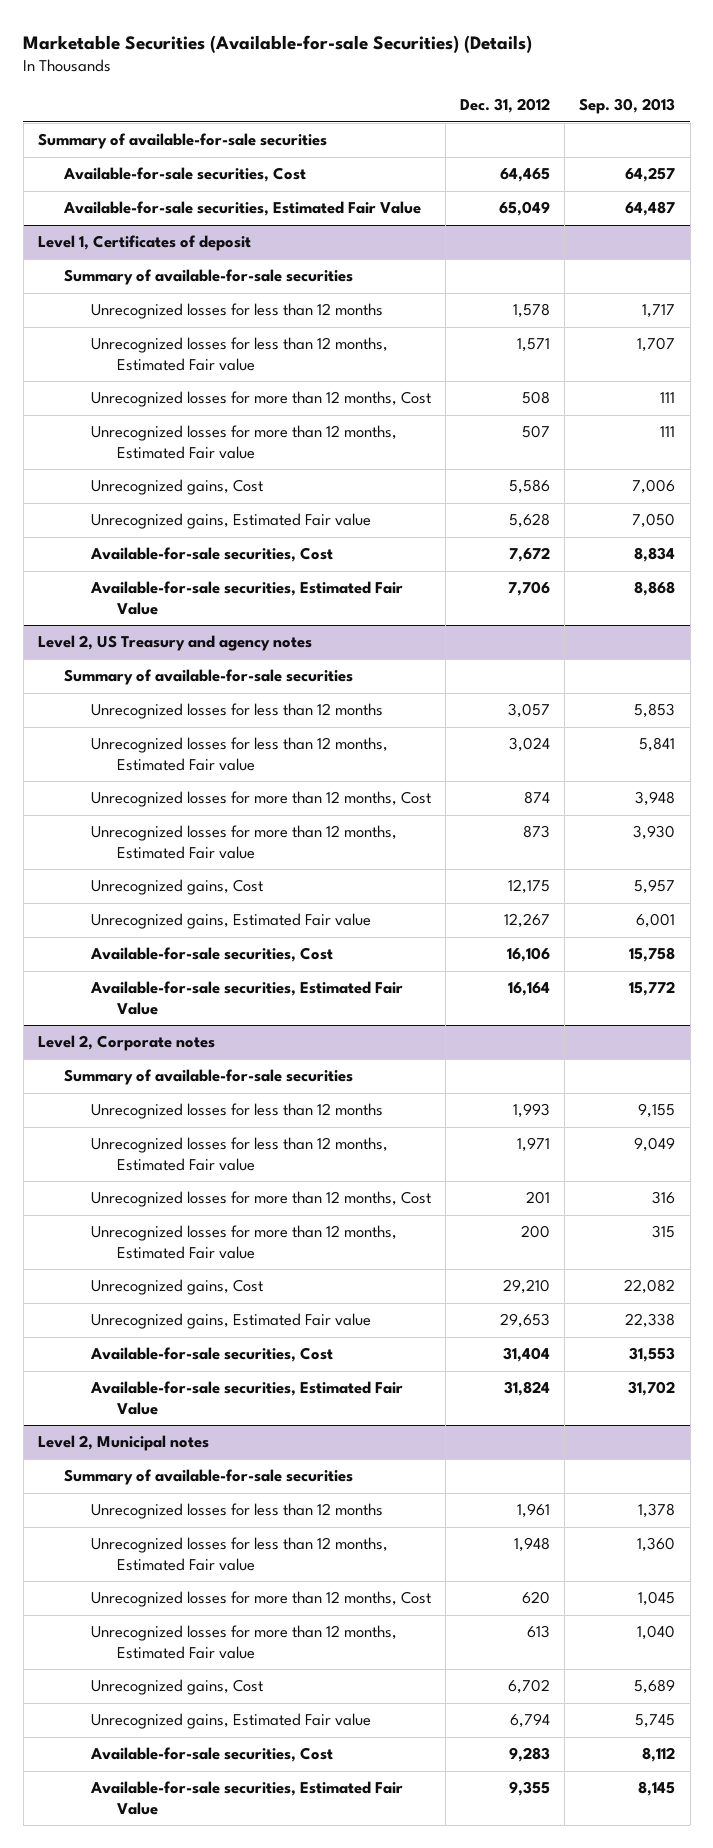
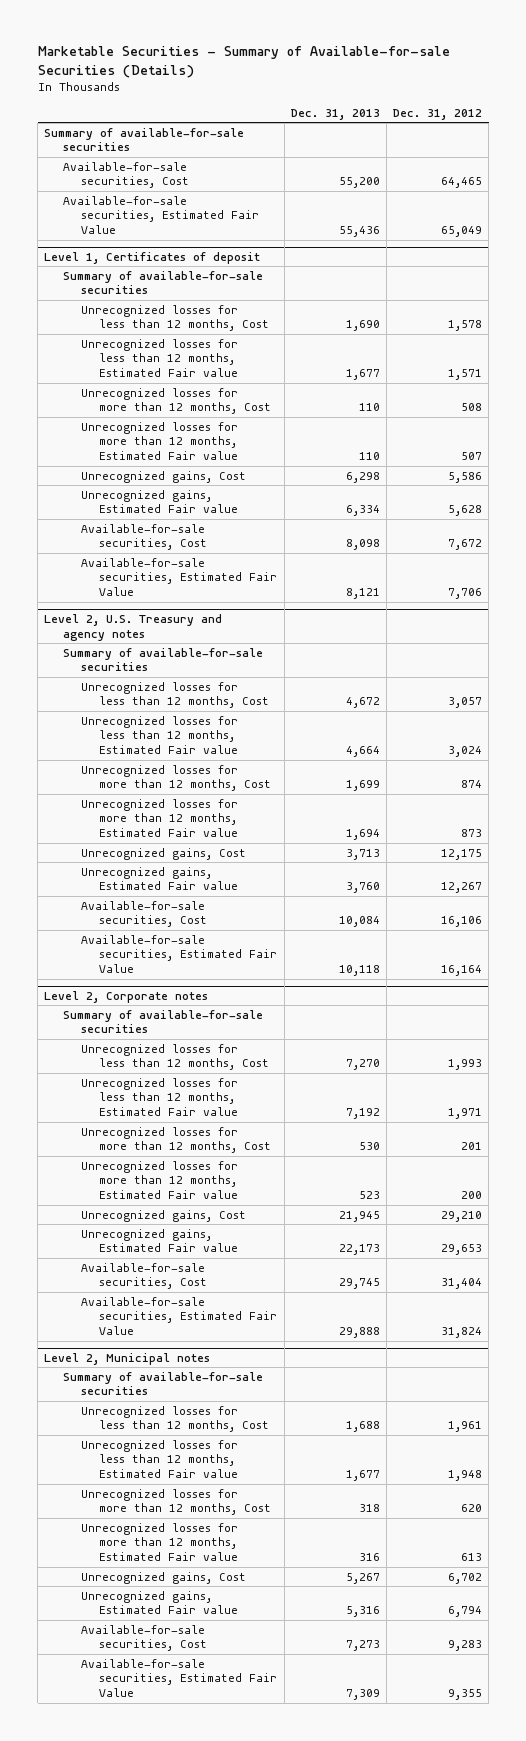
[23,34,533,53] Marketable Securities (Available-for-sale Securities) (Details) -> [37,46,450,78] Marketable Securities - Summary of Available-for-sale Securities (Details)
[579,98,676,115] Sep. 30, 2013 -> none
none -> [290,108,380,120] Dec. 31, 2013
[90,303,383,320] Unrecognized losses for less than 12 months -> [81,304,270,332] Unrecognized losses for less than 12 months, Cost
[37,635,312,652] Level 2, US Treasury and agency notes -> [44,614,223,641] Level 2, U.S. Treasury and agency notes
[90,703,383,720] Unrecognized losses for less than 12 months -> [81,681,270,709] Unrecognized losses for less than 12 months, Cost
[90,1103,383,1120] Unrecognized losses for less than 12 months -> [81,1043,270,1071] Unrecognized losses for less than 12 months, Cost
[90,1503,383,1520] Unrecognized losses for less than 12 months -> [81,1405,270,1433] Unrecognized losses for less than 12 months, Cost

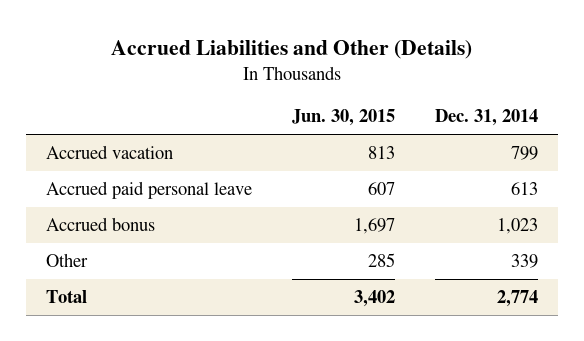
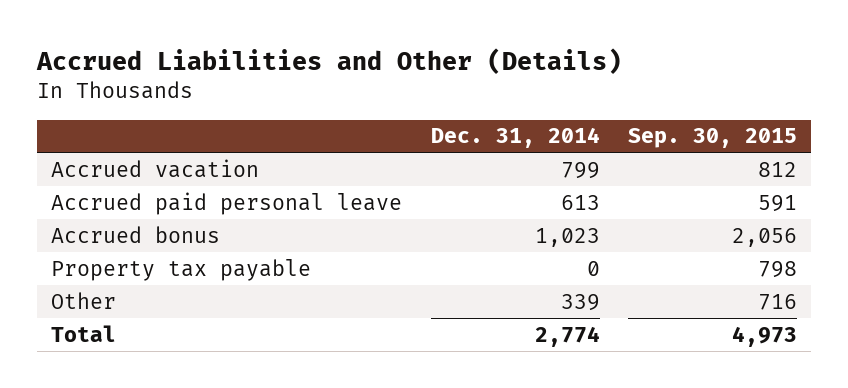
[291,109,395,127] Jun. 30, 2015 -> none
none -> [627,128,797,149] Sep. 30, 2015
none -> [51,258,312,281] Property tax payable

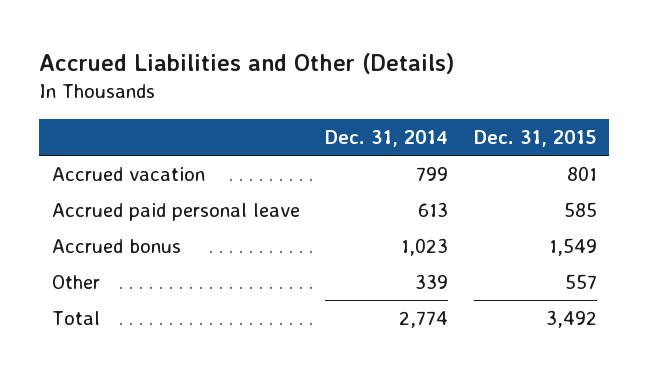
[627,128,797,149] Sep. 30, 2015 -> none
none -> [473,129,597,147] Dec. 31, 2015
[51,258,312,281] Property tax payable -> none

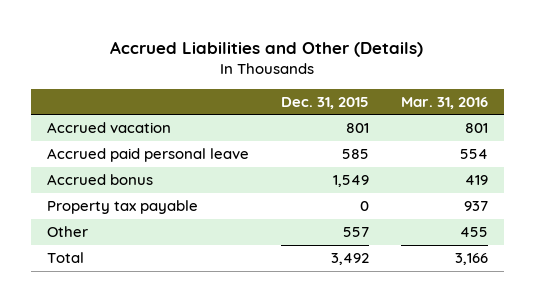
[325,129,449,147] Dec. 31, 2014 -> none
none -> [400,96,488,109] Mar. 31, 2016
none -> [46,200,198,215] Property tax payable

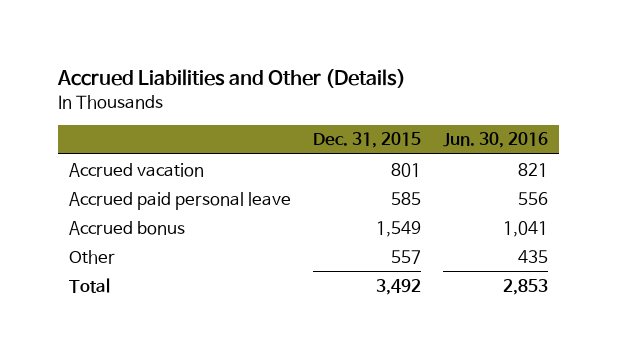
[400,96,488,109] Mar. 31, 2016 -> none
none -> [443,132,549,149] Jun. 30, 2016
[46,200,198,215] Property tax payable -> none

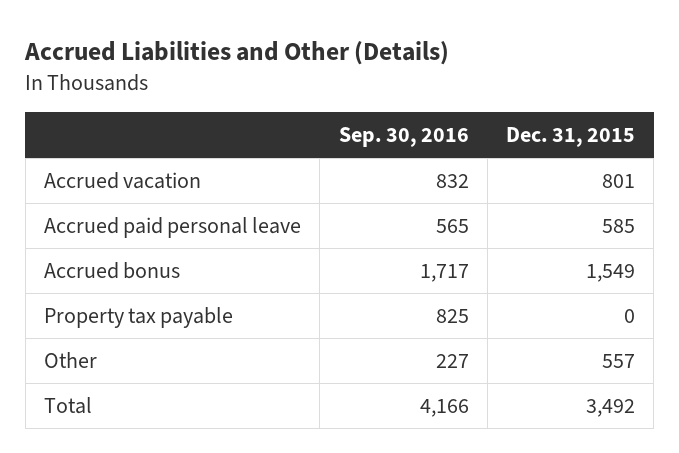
[443,132,549,149] Jun. 30, 2016 -> none
none -> [338,127,469,148] Sep. 30, 2016
none -> [44,307,234,329] Property tax payable

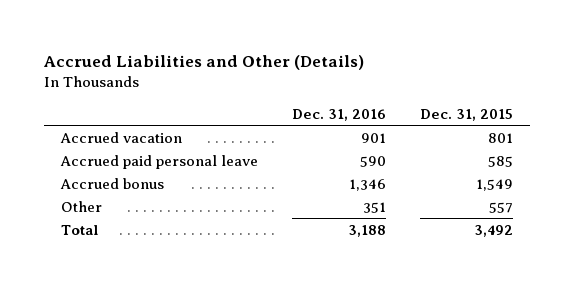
[338,127,469,148] Sep. 30, 2016 -> none
none -> [292,109,387,122] Dec. 31, 2016
[44,307,234,329] Property tax payable -> none

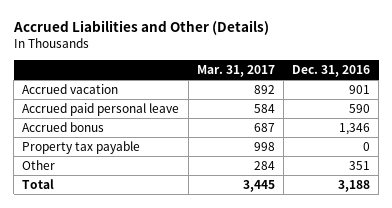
[420,109,514,122] Dec. 31, 2015 -> none
none -> [196,65,275,78] Mar. 31, 2017
none -> [22,140,141,154] Property tax payable

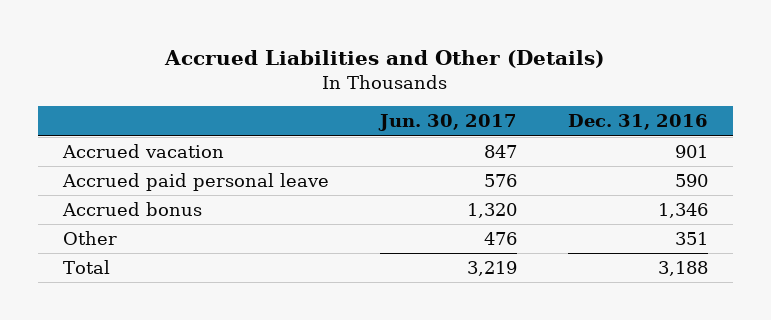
[196,65,275,78] Mar. 31, 2017 -> none
none -> [377,114,517,132] Jun. 30, 2017
[22,140,141,154] Property tax payable -> none

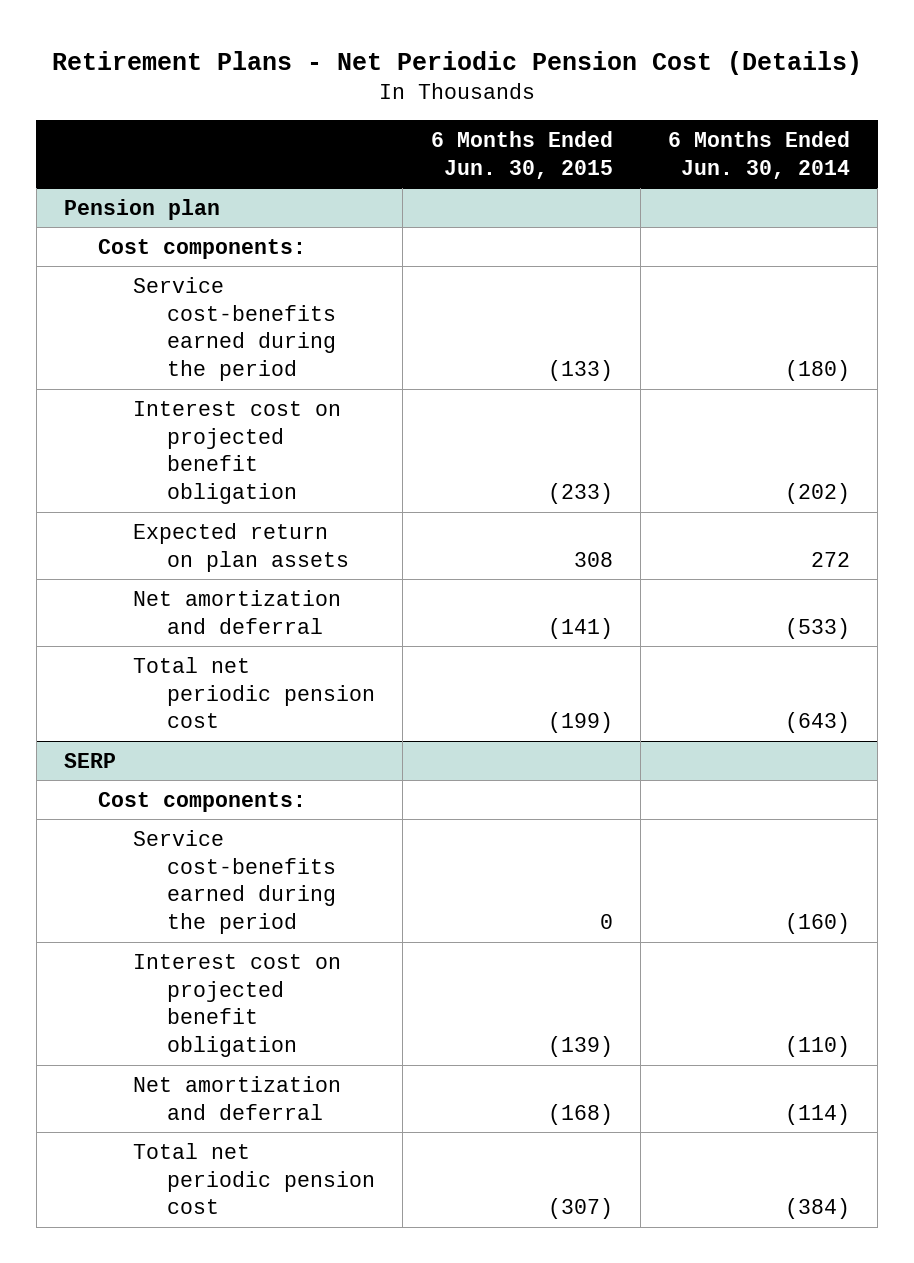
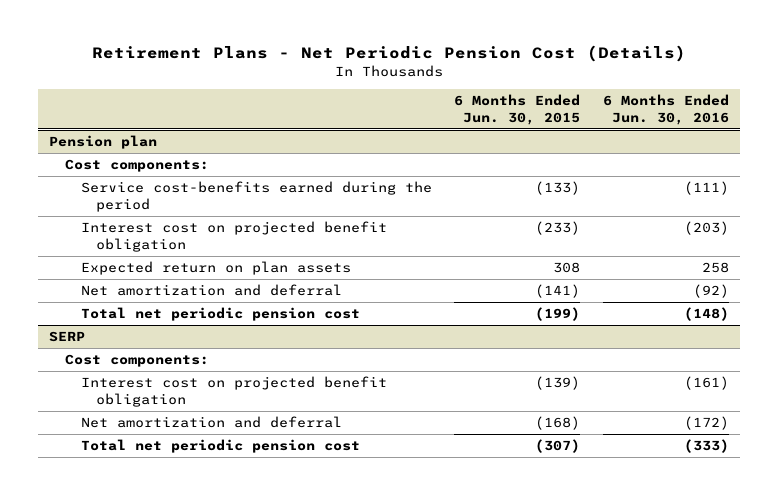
[667,131,850,179] 6 Months Ended Jun. 30, 2014 -> none
none -> [602,94,729,125] 6 Months Ended Jun. 30, 2016
[132,829,337,935] Service cost-benefits earned during the period -> none

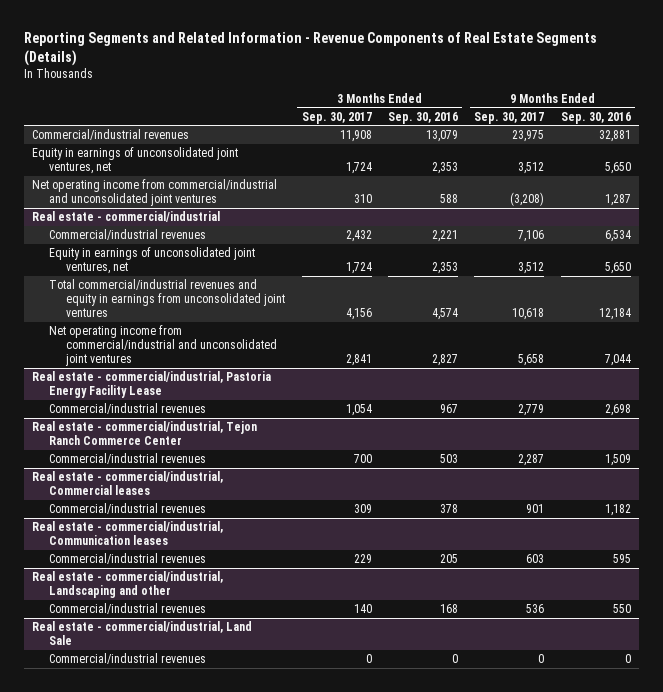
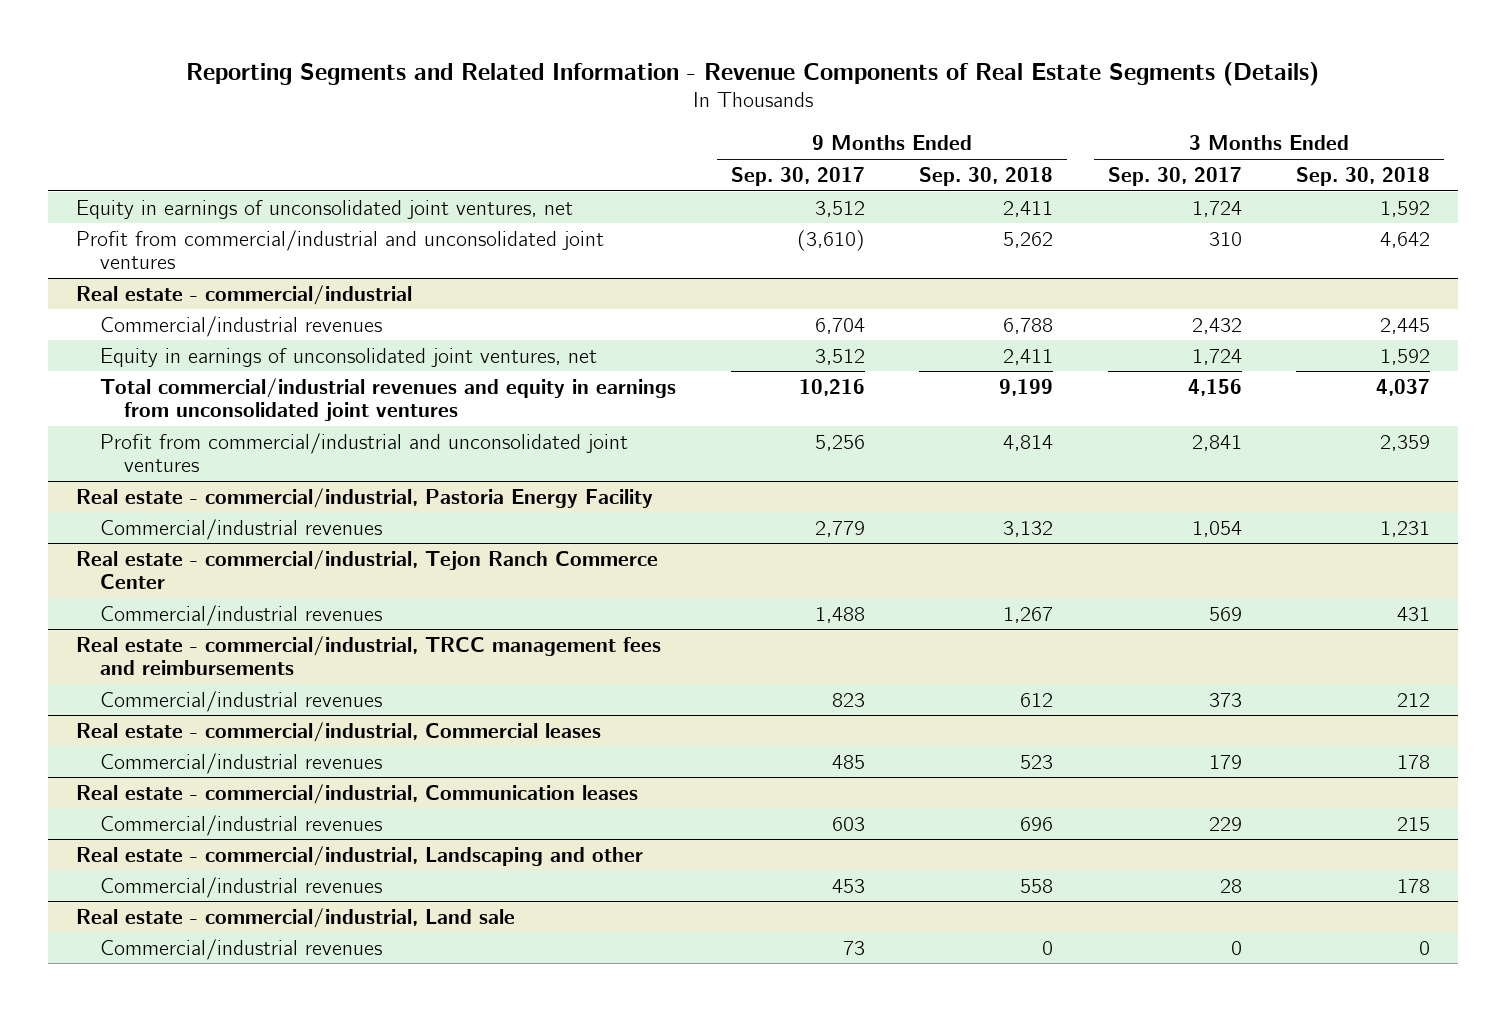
[388,111,459,124] Sep. 30, 2016 -> none
[560,111,631,124] Sep. 30, 2016 -> none
none -> [919,166,1054,186] Sep. 30, 2018
none -> [1296,166,1431,186] Sep. 30, 2018
[32,129,190,141] Commercial/industrial revenues -> none
[32,179,278,207] Net operating income from commercial/industrial and unconsolidated joint ventures -> [75,229,604,270] Profit from commercial/industrial and unconsolidated joint ventures
[510,192,545,207] (3,208) -> [796,229,865,251] (3,610)
[518,230,545,243] 7,106 -> [814,317,865,334] 6,704
[512,308,545,321] 10,618 -> [798,378,865,396] 10,216
[49,325,278,367] Net operating income from commercial/industrial and unconsolidated joint ventures -> [99,432,628,473] Profit from commercial/industrial and unconsolidated joint ventures
[518,354,545,367] 5,658 -> [814,434,865,451] 5,256
[32,371,272,399] Real estate - commercial/industrial, Pastoria Energy Facility Lease -> [75,487,653,508] Real estate - commercial/industrial, Pastoria Energy Facility
[353,454,372,464] 700 -> [1208,606,1242,621] 569
[518,454,545,467] 2,287 -> [814,606,865,623] 1,488
none -> [75,635,661,676] Real estate - commercial/industrial, TRCC management fees and reimbursements
none -> [99,690,382,712] Commercial/industrial revenues
[353,504,372,514] 309 -> [1208,754,1242,769] 179
[526,504,545,514] 901 -> [831,754,865,769] 485
[353,604,372,614] 140 -> [1219,878,1242,893] 28
[526,604,545,614] 536 -> [831,878,865,893] 453
[32,621,253,646] Real estate - commercial/industrial, Land Sale -> [75,907,515,928] Real estate - commercial/industrial, Land sale
[538,654,545,664] 0 -> [842,940,865,955] 73

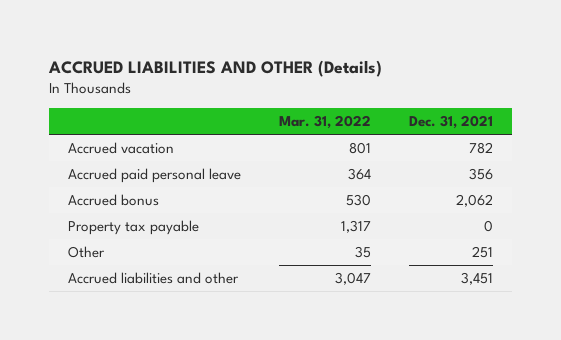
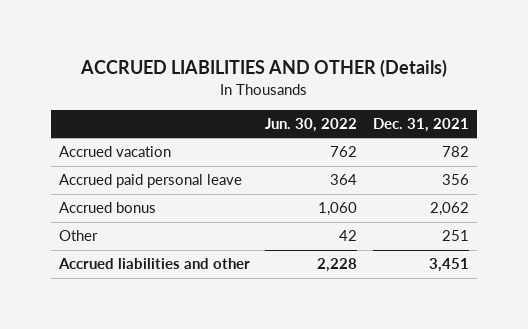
[279,115,372,130] Mar. 31, 2022 -> none
none -> [265,117,358,132] Jun. 30, 2022
[68,220,200,236] Property tax payable -> none

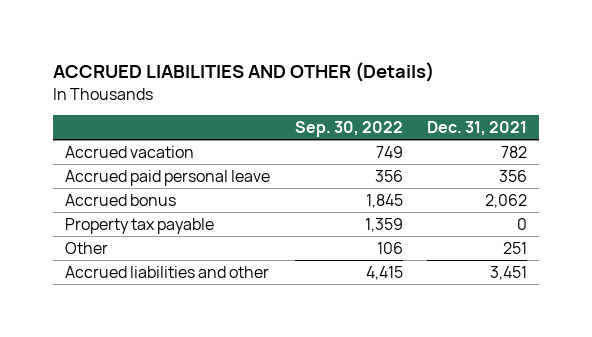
[265,117,358,132] Jun. 30, 2022 -> none
none -> [294,121,403,138] Sep. 30, 2022
none -> [65,217,215,234] Property tax payable

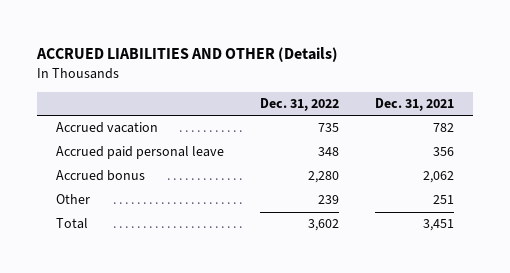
[294,121,403,138] Sep. 30, 2022 -> none
none -> [259,97,339,111] Dec. 31, 2022
[65,217,215,234] Property tax payable -> none
[65,265,270,278] Accrued liabilities and other -> [55,218,88,230] Total

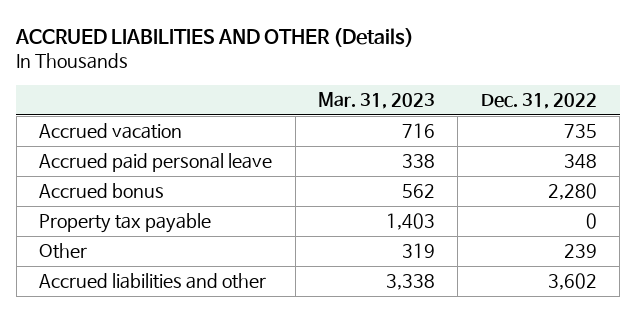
[375,97,455,111] Dec. 31, 2021 -> none
none -> [318,92,436,110] Mar. 31, 2023
none -> [39,213,212,234] Property tax payable
[55,218,88,230] Total -> [39,273,267,290] Accrued liabilities and other

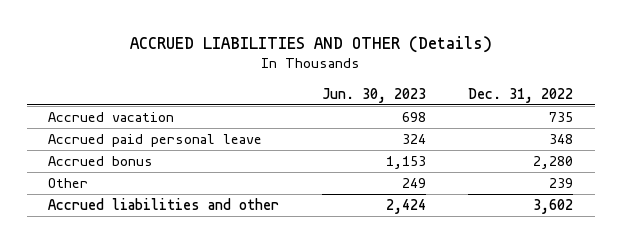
[318,92,436,110] Mar. 31, 2023 -> none
none -> [321,87,426,103] Jun. 30, 2023
[39,213,212,234] Property tax payable -> none

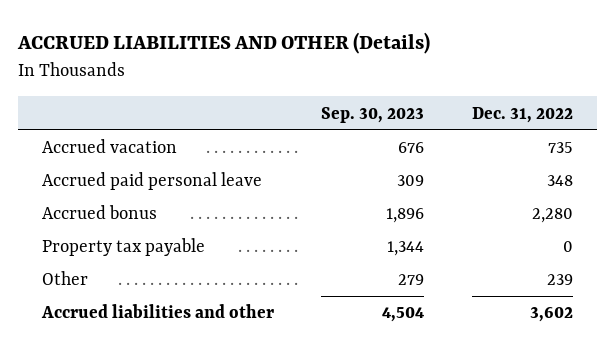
[321,87,426,103] Jun. 30, 2023 -> none
none -> [321,106,425,123] Sep. 30, 2023
none -> [41,238,205,257] Property tax payable

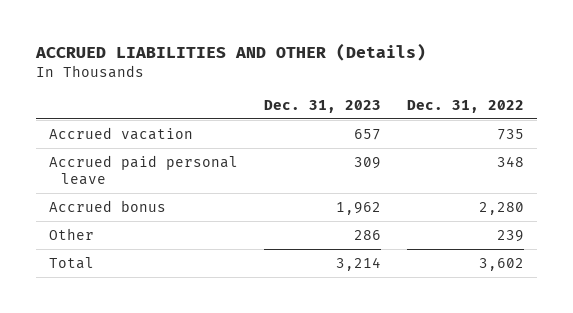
[321,106,425,123] Sep. 30, 2023 -> none
none -> [263,99,381,113] Dec. 31, 2023
[41,238,205,257] Property tax payable -> none
[40,304,274,319] Accrued liabilities and other -> [49,256,95,269] Total

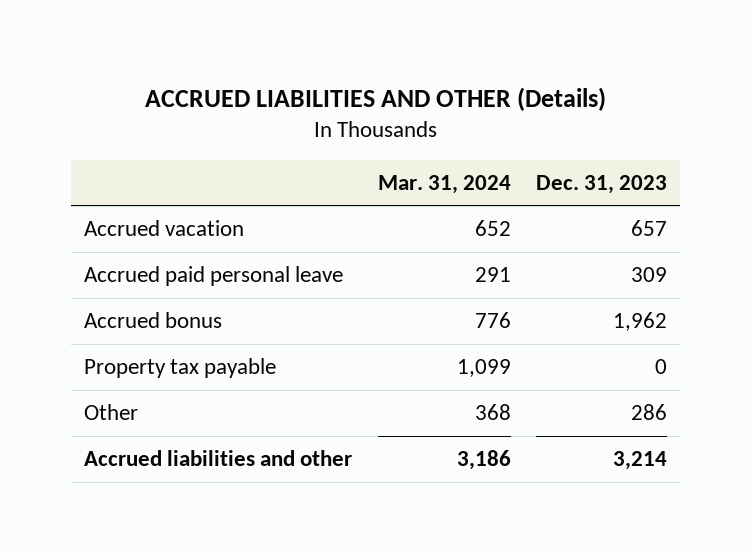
[406,99,524,113] Dec. 31, 2022 -> none
none -> [377,175,511,195] Mar. 31, 2024
none -> [84,358,277,379] Property tax payable
[49,256,95,269] Total -> [84,450,353,467] Accrued liabilities and other

